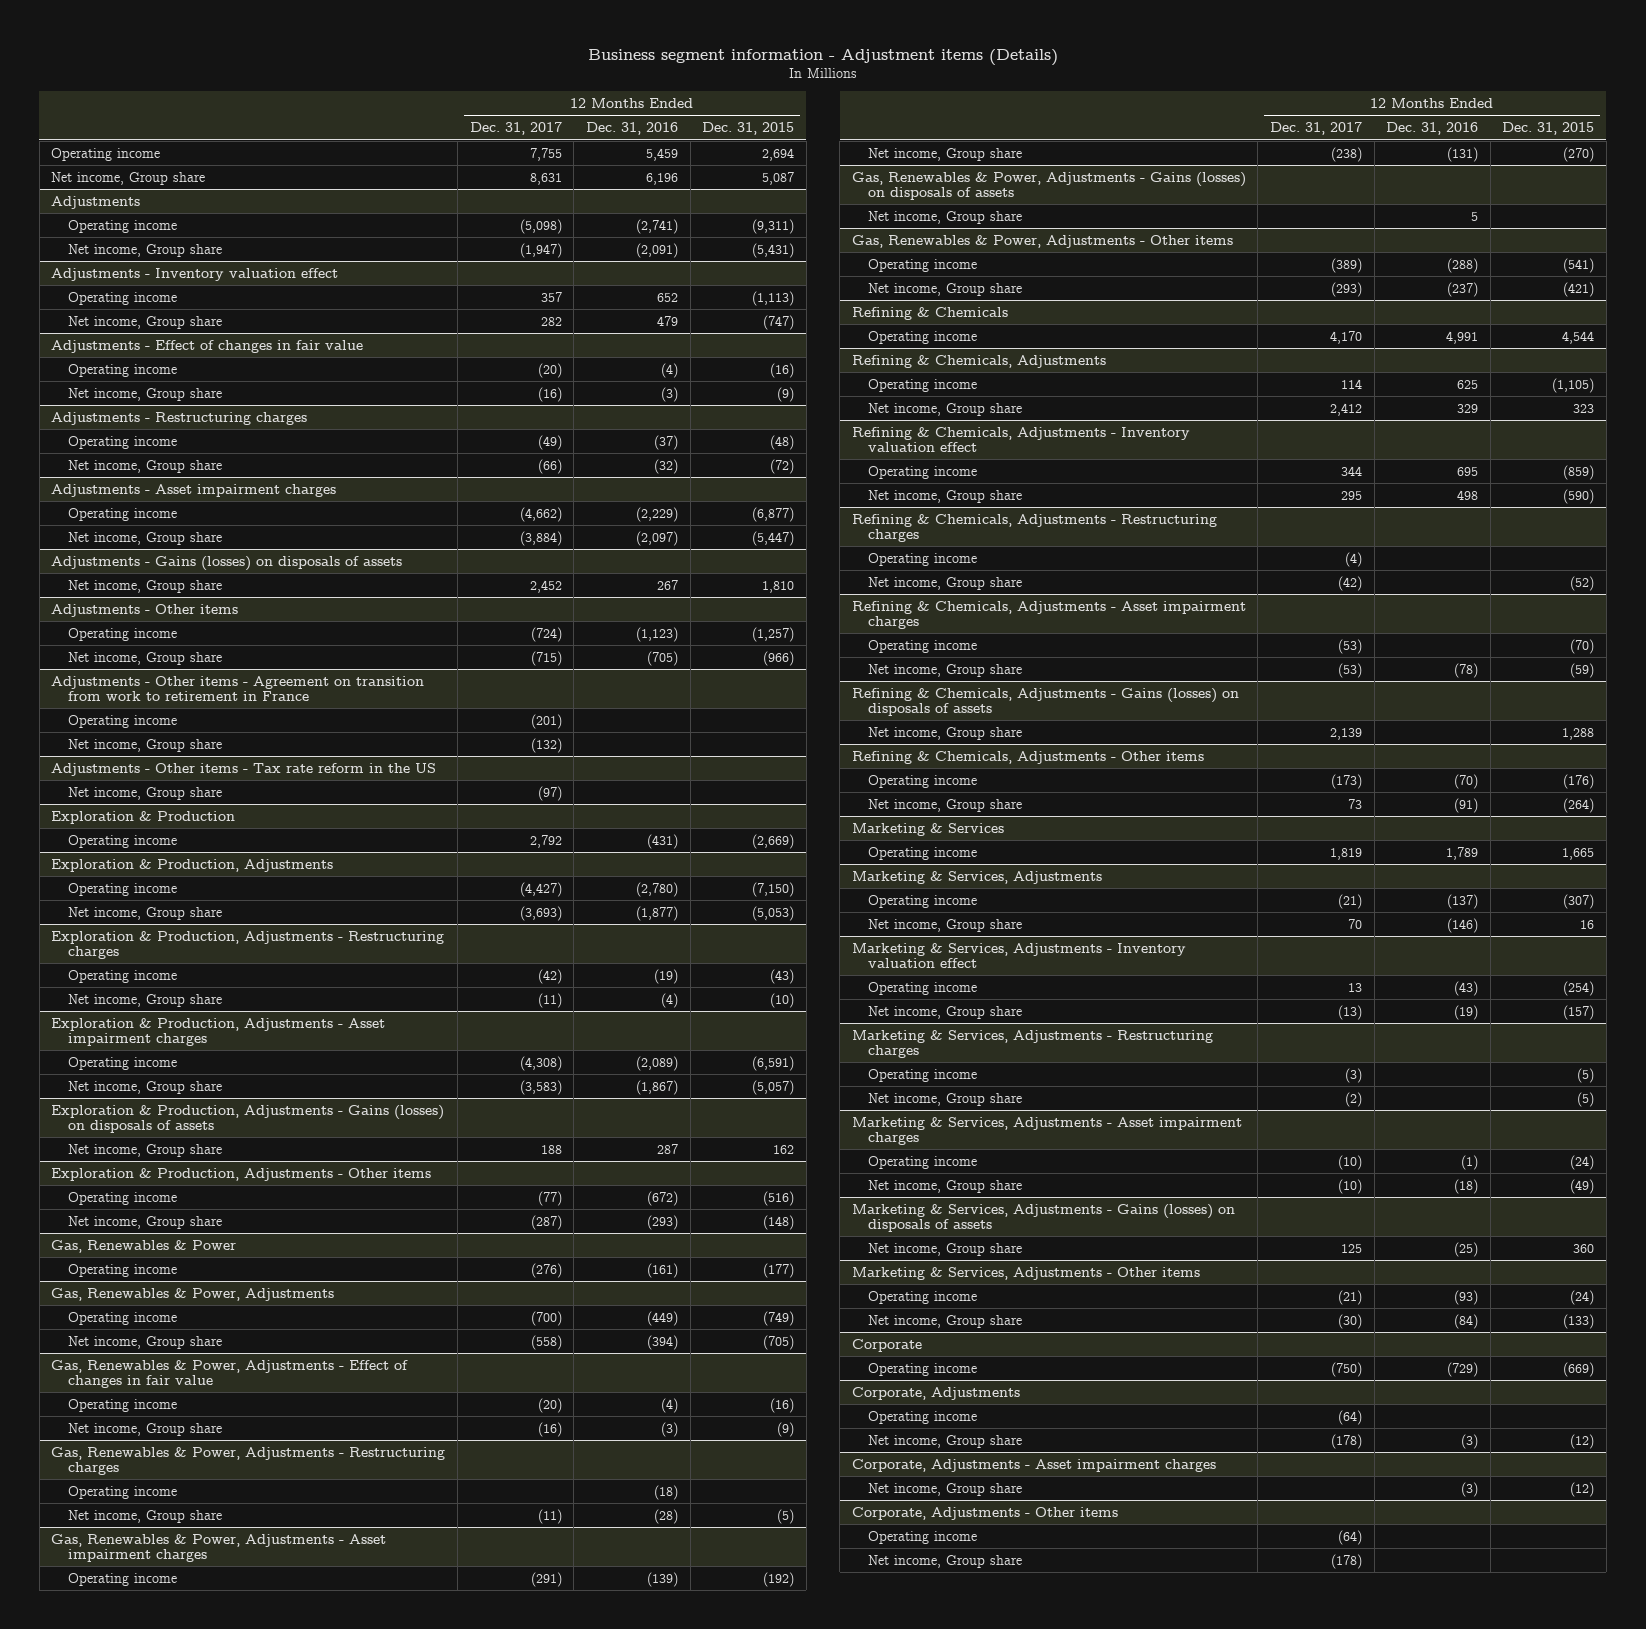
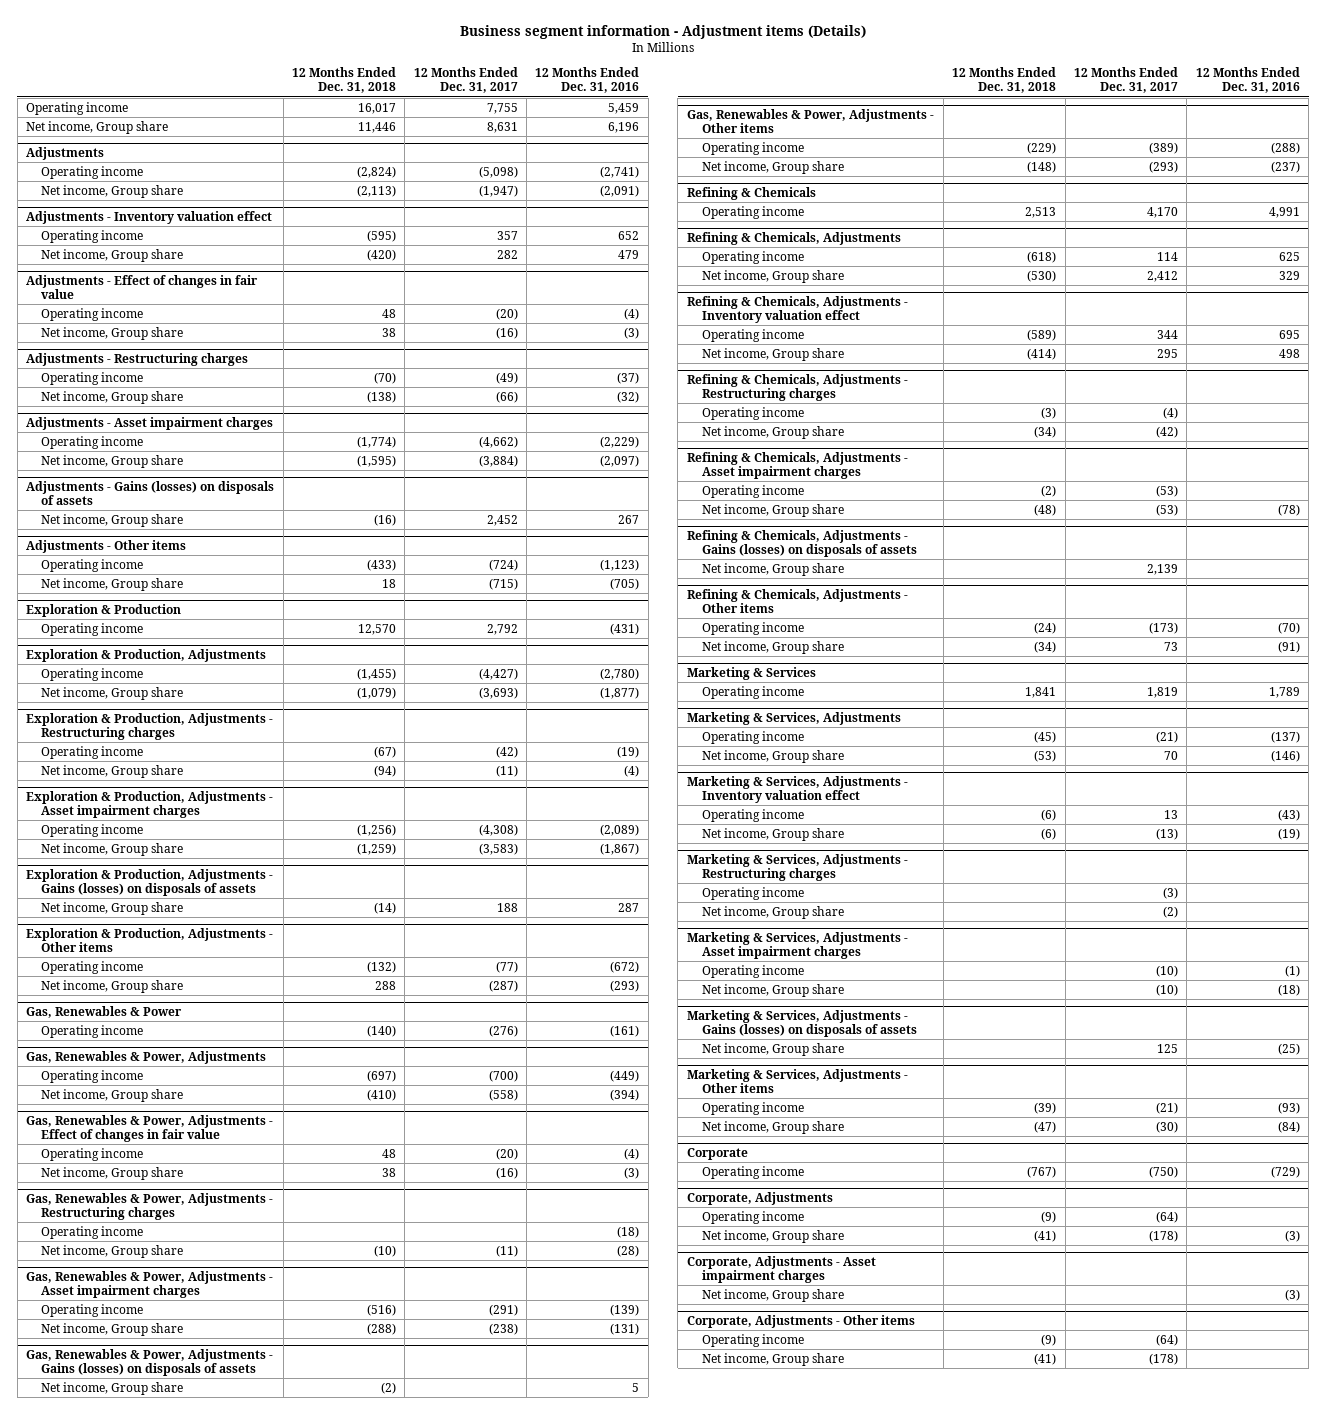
[702,122,795,136] Dec. 31, 2015 -> none
none -> [291,67,396,94] 12 Months Ended Dec. 31, 2018
[51,675,425,702] Adjustments - Other items - Agreement on transition from work to retirement in France -> none
[68,714,178,728] Operating income -> none
[68,738,223,752] Net income, Group share -> none
[51,762,437,776] Adjustments - Other items - Tax rate reform in the US -> none
[68,786,223,800] Net income, Group share -> none

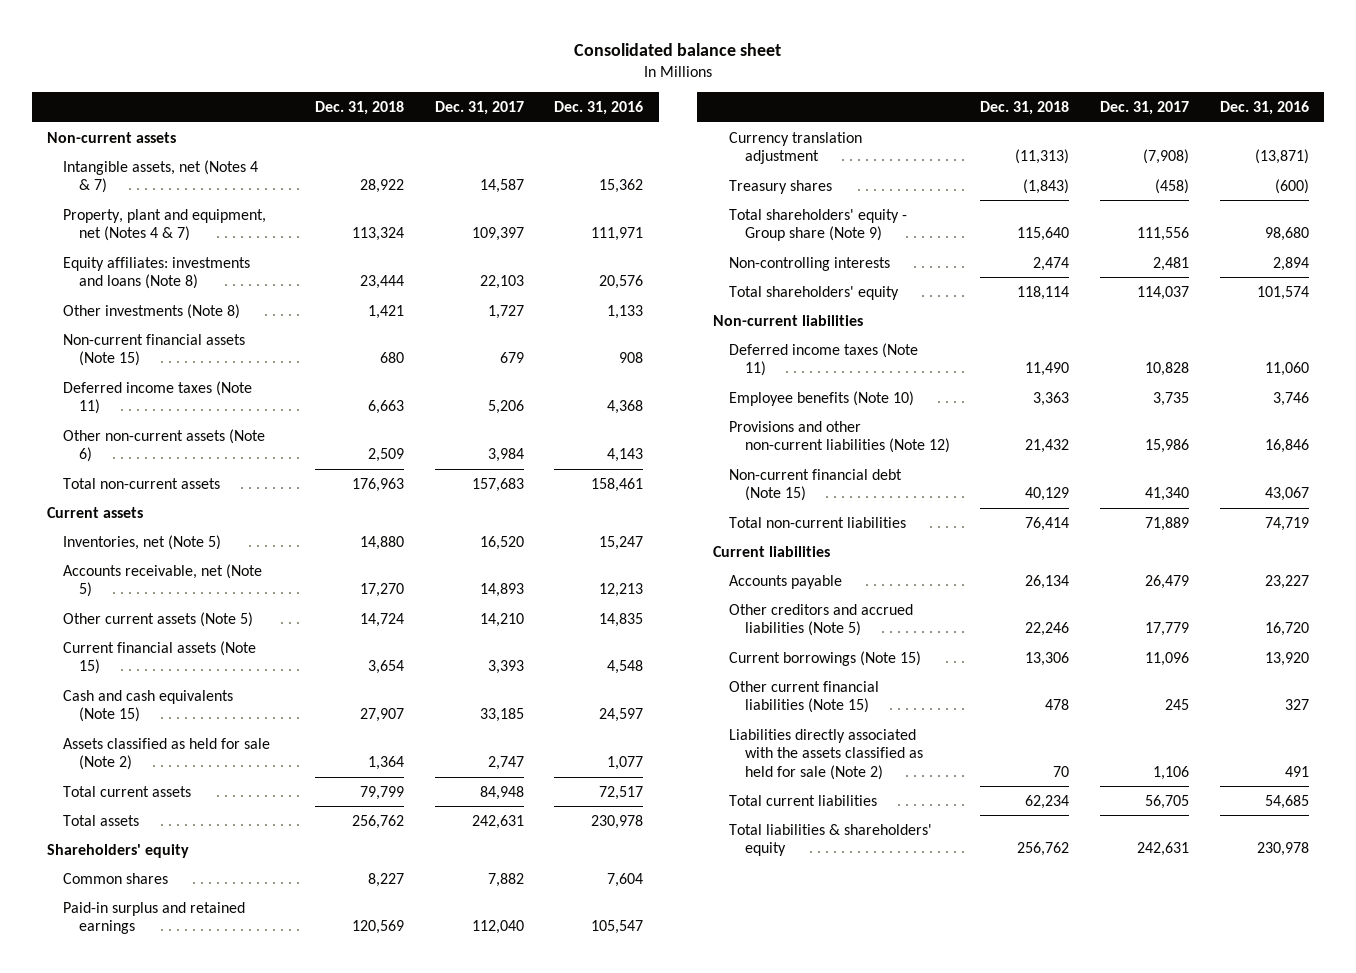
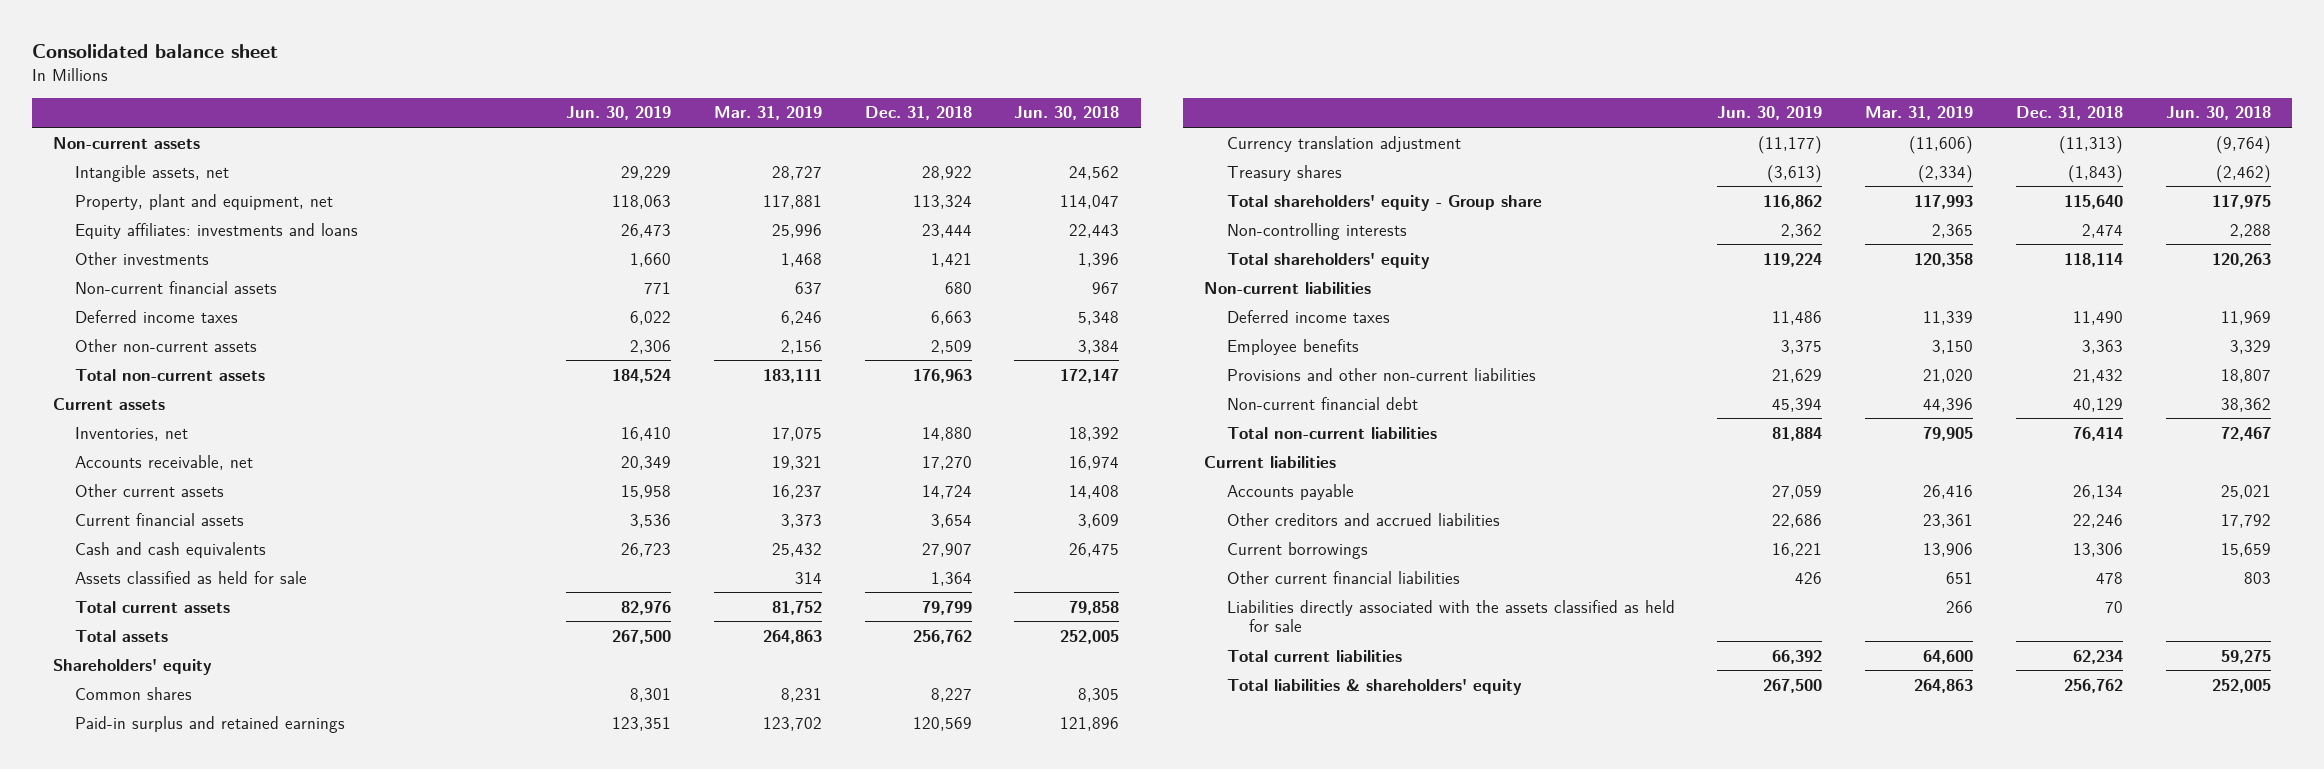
[434,100,524,115] Dec. 31, 2017 -> none
[554,100,644,115] Dec. 31, 2016 -> none
none -> [565,106,671,121] Jun. 30, 2019
none -> [713,106,822,121] Mar. 31, 2019
none -> [1014,106,1120,121] Jun. 30, 2018
[63,159,259,194] Intangible assets, net (Notes 4 & 7) -> [75,164,230,182] Intangible assets, net
[63,208,267,242] Property, plant and equipment, net (Notes 4 & 7) -> [75,193,334,210] Property, plant and equipment, net
[63,256,251,290] Equity affiliates: investments and loans (Note 8) -> [75,222,359,239] Equity affiliates: investments and loans
[63,303,241,319] Other investments (Note 8) -> [75,251,210,265] Other investments
[63,333,246,367] Non-current financial assets (Note 15) -> [75,280,278,294] Non-current financial assets
[63,380,253,415] Deferred income taxes (Note 11) -> [75,309,239,323] Deferred income taxes
[63,428,266,463] Other non-current assets (Note 6) -> [75,338,258,352] Other non-current assets
[63,534,222,550] Inventories, net (Note 5) -> [75,426,189,441] Inventories, net
[63,563,263,598] Accounts receivable, net (Note 5) -> [75,454,254,470] Accounts receivable, net
[63,611,254,627] Other current assets (Note 5) -> [75,483,225,497] Other current assets
[63,640,257,675] Current financial assets (Note 15) -> [75,512,245,526] Current financial assets
[63,689,234,723] Cash and cash equivalents (Note 15) -> [75,541,267,558] Cash and cash equivalents
[63,737,271,771] Assets classified as held for sale (Note 2) -> [75,570,308,584] Assets classified as held for sale
[728,208,907,242] Total shareholders' equity - Group share (Note 9) -> [1226,194,1542,211] Total shareholders' equity - Group share
[728,342,918,377] Deferred income taxes (Note 11) -> [1226,309,1390,323] Deferred income taxes
[728,390,914,406] Employee benefits (Note 10) -> [1226,338,1359,355] Employee benefits
[728,420,950,454] Provisions and other non-current liabilities (Note 12) -> [1226,367,1536,381] Provisions and other non-current liabilities
[728,468,902,502] Non-current financial debt (Note 15) -> [1226,396,1418,410] Non-current financial debt
[728,603,913,637] Other creditors and accrued liabilities (Note 5) -> [1226,512,1500,526] Other creditors and accrued liabilities
[728,650,921,666] Current borrowings (Note 15) -> [1226,541,1368,559] Current borrowings
[728,680,879,714] Other current financial liabilities (Note 15) -> [1226,570,1460,584] Other current financial liabilities
[728,728,923,780] Liabilities directly associated with the assets classified as held for sale (Note 2) -> [1226,599,1675,633] Liabilities directly associated with the assets classified as held for sale

